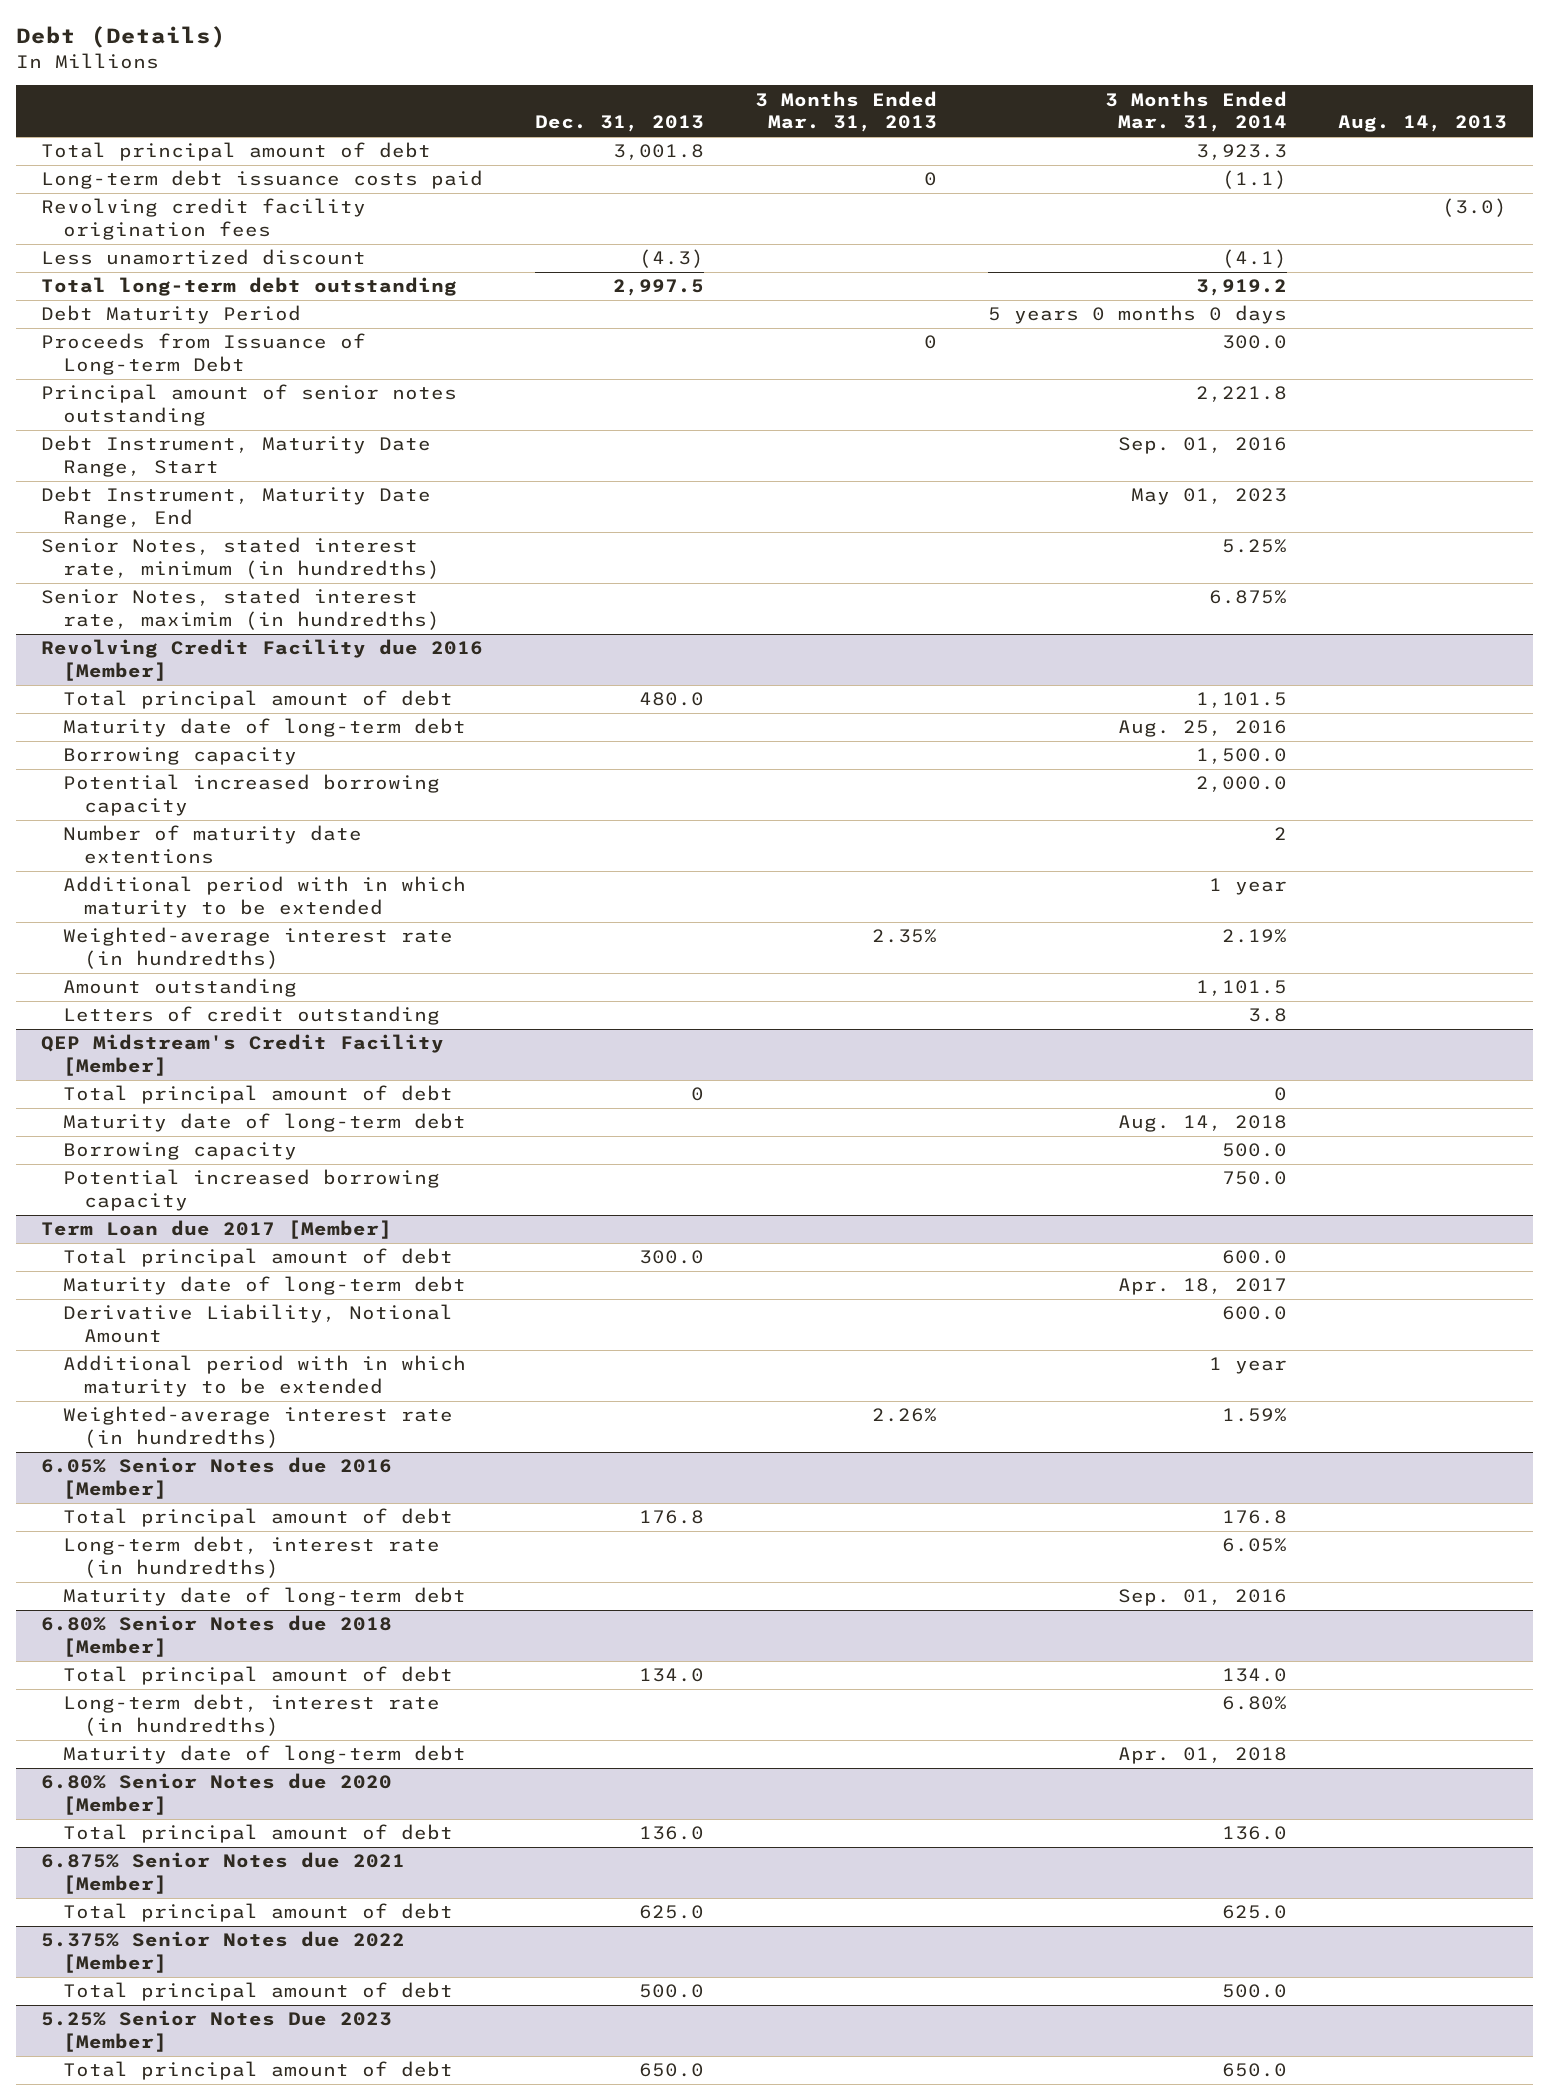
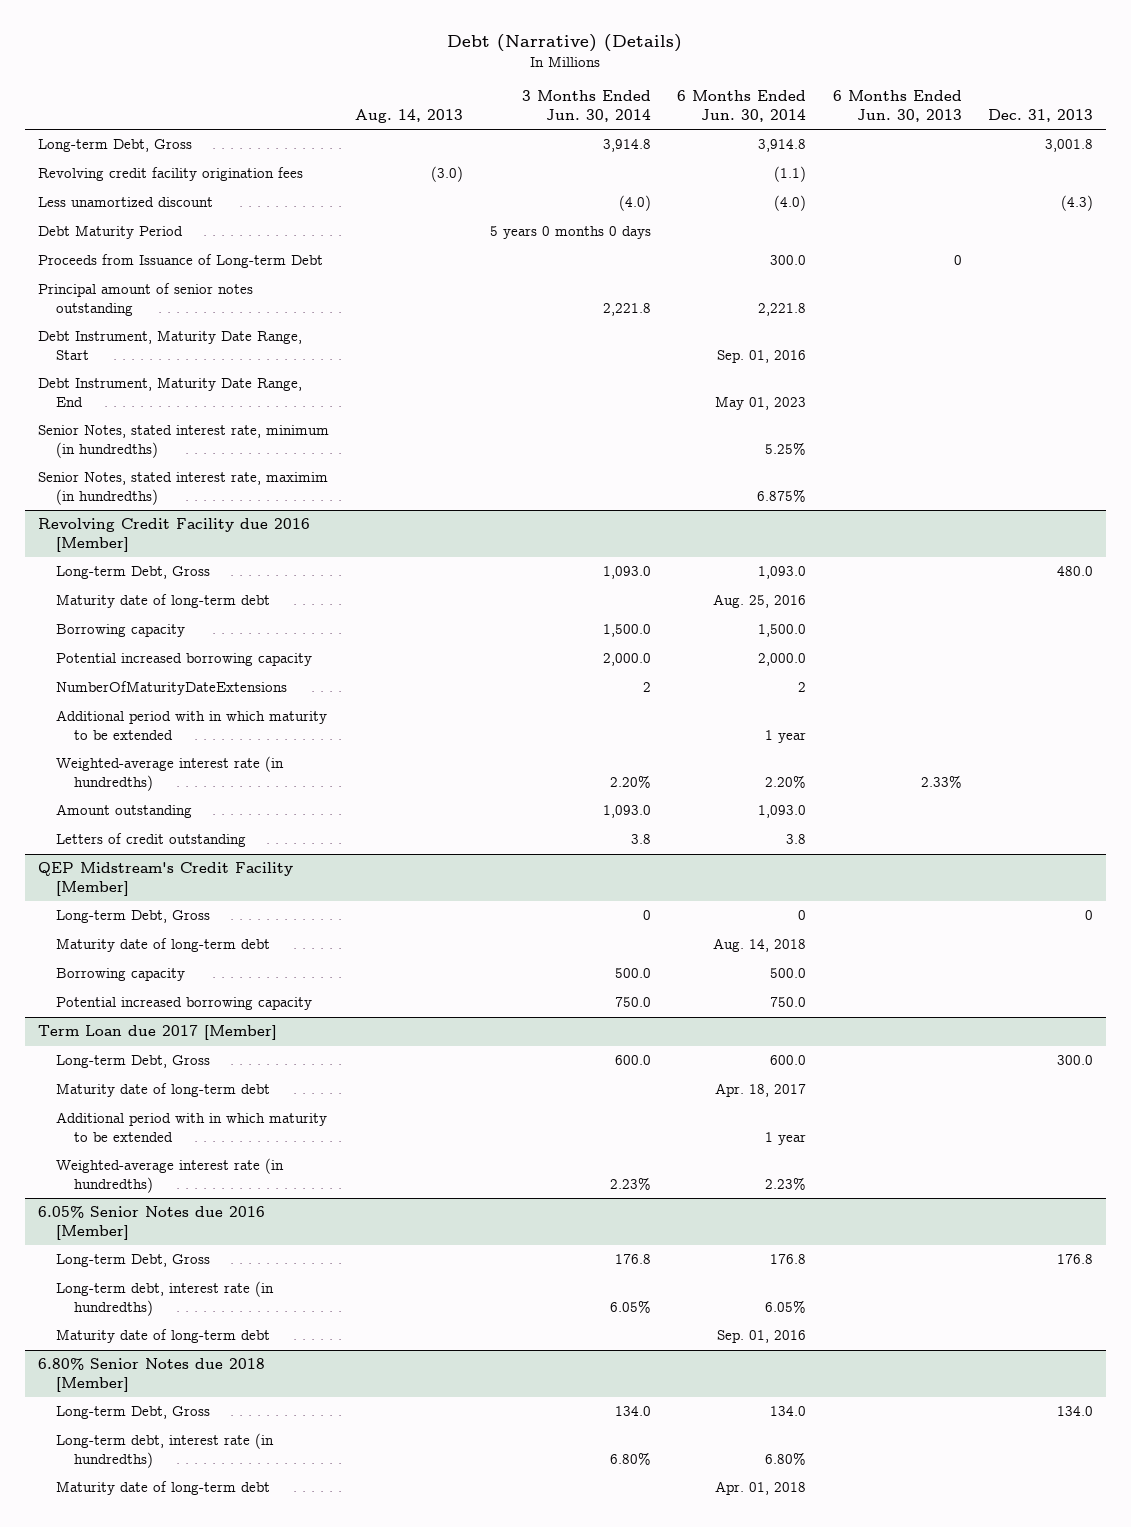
[15,26,226,49] Debt (Details) -> [447,34,683,53] Debt (Narrative) (Details)
[754,90,937,133] 3 Months Ended Mar. 31, 2013 -> none
[1105,90,1288,133] 3 Months Ended Mar. 31, 2014 -> none
none -> [521,90,651,122] 3 Months Ended Jun. 30, 2014
none -> [677,90,807,122] 6 Months Ended Jun. 30, 2014
none -> [832,90,962,122] 6 Months Ended Jun. 30, 2013
[41,170,484,190] Long-term debt issuance costs paid -> none
[41,142,432,162] Total principal amount of debt -> [37,139,192,153] Long-term Debt, Gross
[41,277,458,297] Total long-term debt outstanding -> none
[62,690,453,710] Total principal amount of debt -> [56,566,211,580] Long-term Debt, Gross
[62,825,362,864] Number of maturity date extentions -> none
none -> [56,681,288,696] NumberOfMaturityDateExtensions
[62,1085,453,1105] Total principal amount of debt -> [56,910,211,924] Long-term Debt, Gross
[62,1248,453,1268] Total principal amount of debt -> [56,1055,211,1069] Long-term Debt, Gross
[62,1304,453,1343] Derivative Liability, Notional Amount -> none
[62,1508,453,1528] Total principal amount of debt -> [56,1254,211,1268] Long-term Debt, Gross
[62,1666,453,1686] Total principal amount of debt -> [56,1406,211,1420] Long-term Debt, Gross
[41,1773,393,1815] 6.80% Senior Notes due 2020 [Member] -> none
[62,1824,453,1844] Total principal amount of debt -> none
[41,1852,406,1894] 6.875% Senior Notes due 2021 [Member] -> none
[62,1903,453,1923] Total principal amount of debt -> none
[41,1931,406,1973] 5.375% Senior Notes due 2022 [Member] -> none
[62,1982,453,2002] Total principal amount of debt -> none
[41,2010,393,2052] 5.25% Senior Notes Due 2023 [Member] -> none
[62,2061,453,2081] Total principal amount of debt -> none

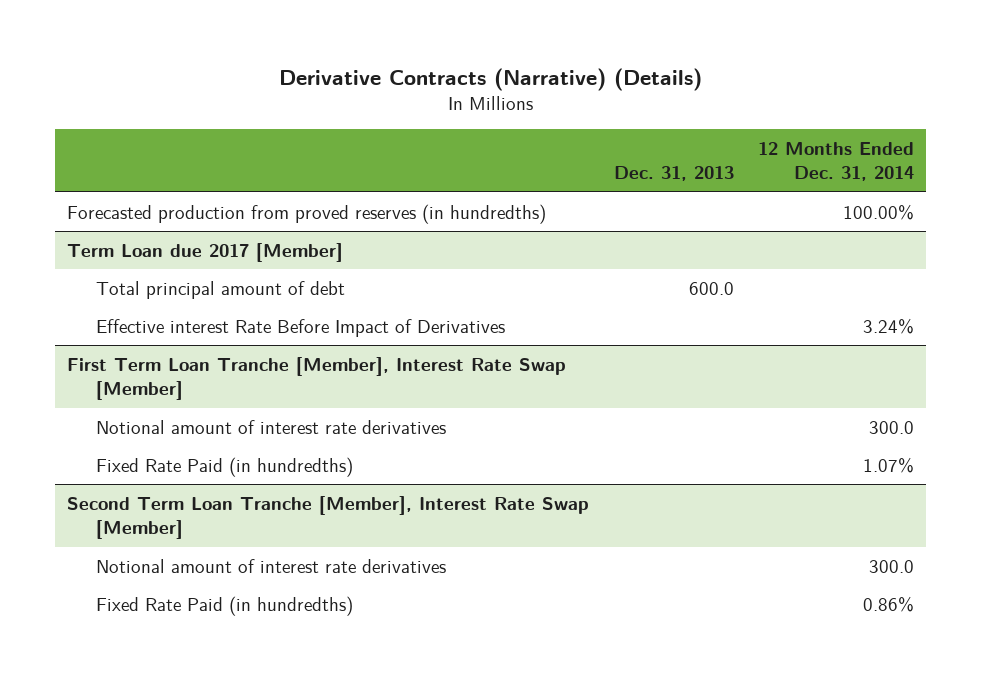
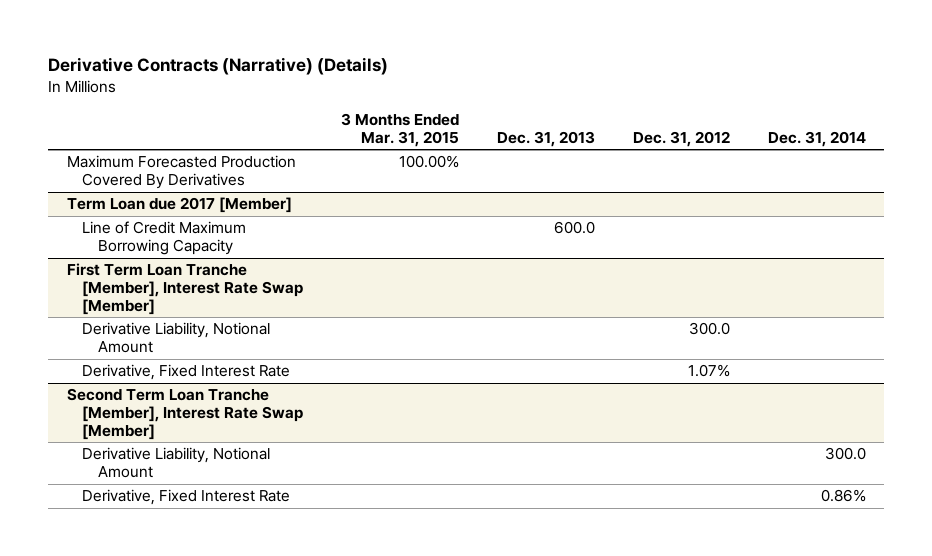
[757,142,914,182] 12 Months Ended Dec. 31, 2014 -> none
none -> [341,112,460,147] 3 Months Ended Mar. 31, 2015
none -> [632,130,730,147] Dec. 31, 2012
none -> [767,130,866,147] Dec. 31, 2014
[67,203,547,224] Forecasted production from proved reserves (in hundredths) -> [66,155,296,190] Maximum Forecasted Production Covered By Derivatives
[96,318,506,337] Effective interest Rate Before Impact of Derivatives -> none
[96,280,346,299] Total principal amount of debt -> [82,221,247,256] Line of Credit Maximum Borrowing Capacity
[96,419,447,434] Notional amount of interest rate derivatives -> [82,322,271,354] Derivative Liability, Notional Amount
[96,456,354,477] Fixed Rate Paid (in hundredths) -> [82,364,291,381] Derivative, Fixed Interest Rate
[96,558,447,573] Notional amount of interest rate derivatives -> [82,447,271,479] Derivative Liability, Notional Amount
[96,595,354,616] Fixed Rate Paid (in hundredths) -> [82,489,291,506] Derivative, Fixed Interest Rate

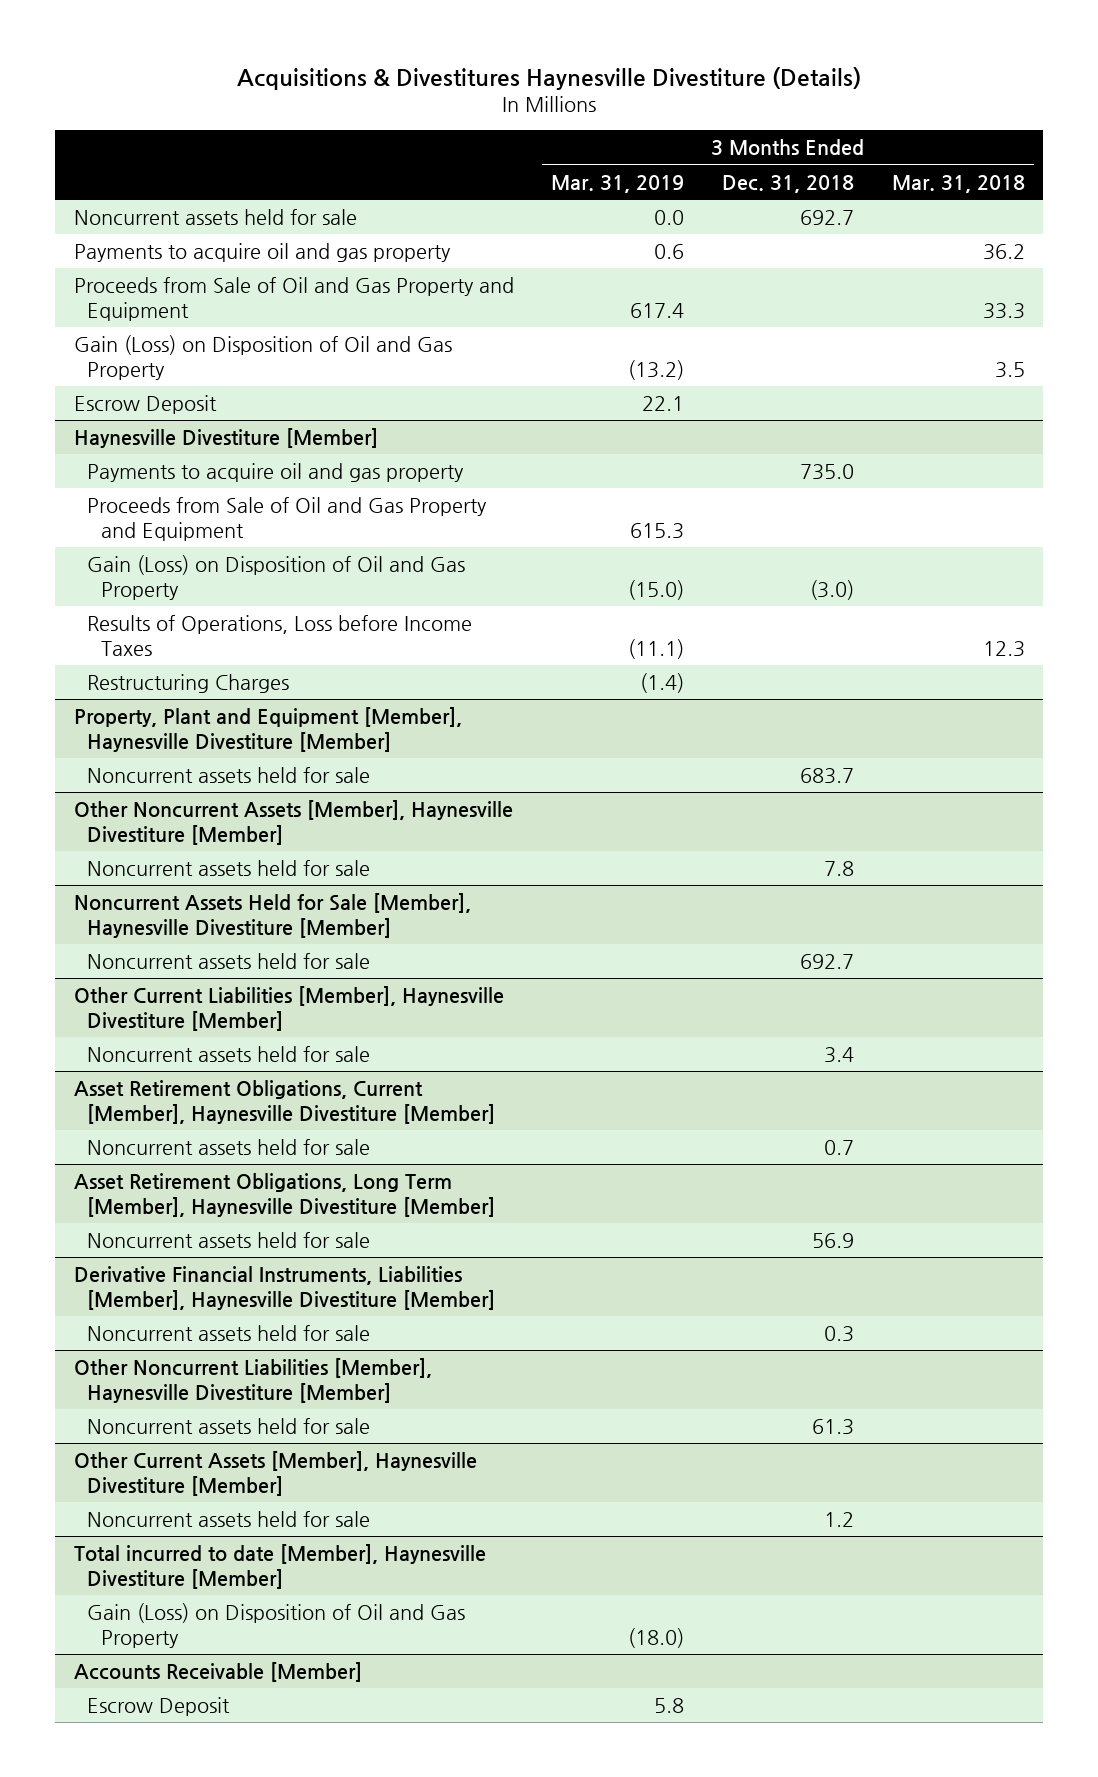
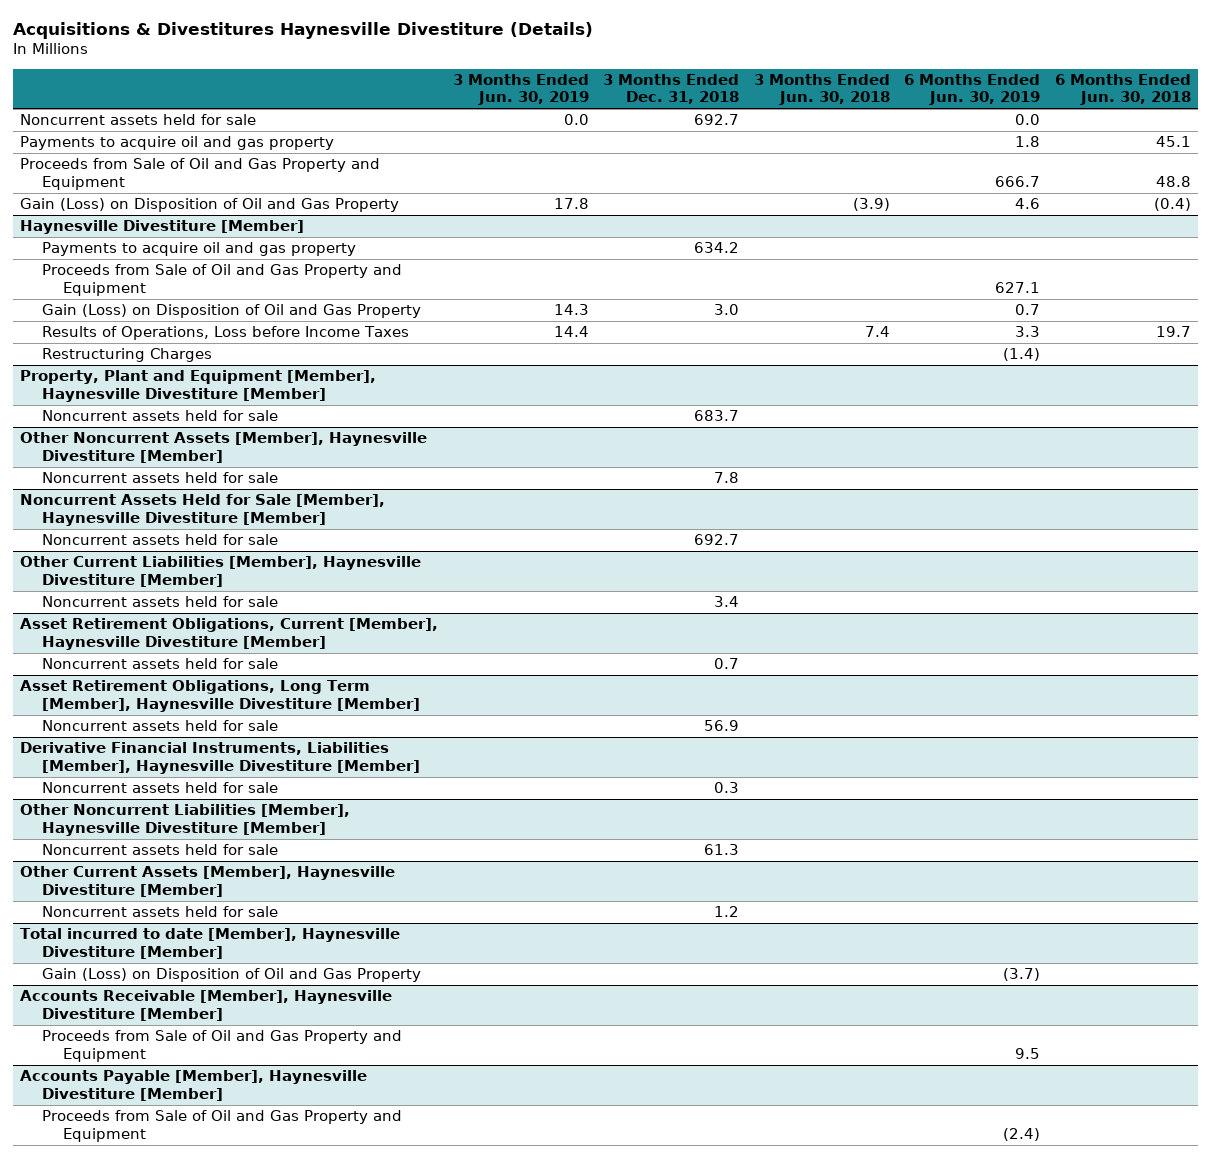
[551,174,685,193] Mar. 31, 2019 -> none
[891,174,1025,193] Mar. 31, 2018 -> none
none -> [452,73,589,106] 3 Months Ended Jun. 30, 2019
none -> [753,73,890,106] 3 Months Ended Jun. 30, 2018
none -> [904,73,1041,106] 6 Months Ended Jun. 30, 2019
none -> [1054,73,1191,106] 6 Months Ended Jun. 30, 2018
[73,394,217,414] Escrow Deposit -> none
[799,463,854,480] 735.0 -> [694,242,740,254] 634.2
[809,579,854,600] (3.0) -> [714,304,740,316] 3.0
[87,1696,231,1716] Escrow Deposit -> none
[73,1661,362,1682] Accounts Receivable [Member] -> [20,990,393,1021] Accounts Receivable [Member], Haynesville Divestiture [Member]
none -> [41,1030,402,1062] Proceeds from Sale of Oil and Gas Property and Equipment
none -> [20,1070,368,1101] Accounts Payable [Member], Haynesville Divestiture [Member]
none -> [41,1110,402,1142] Proceeds from Sale of Oil and Gas Property and Equipment

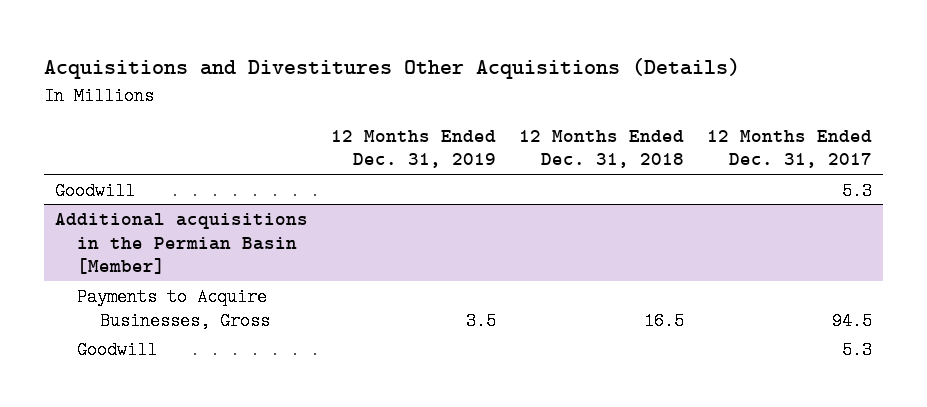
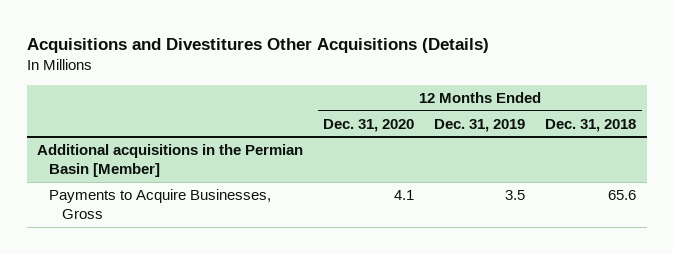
[706,129,872,169] 12 Months Ended Dec. 31, 2017 -> none
none -> [322,118,414,132] Dec. 31, 2020
[55,181,136,200] Goodwill -> none
[77,340,158,359] Goodwill -> none
[643,311,684,330] 16.5 -> [608,190,637,201] 65.6

